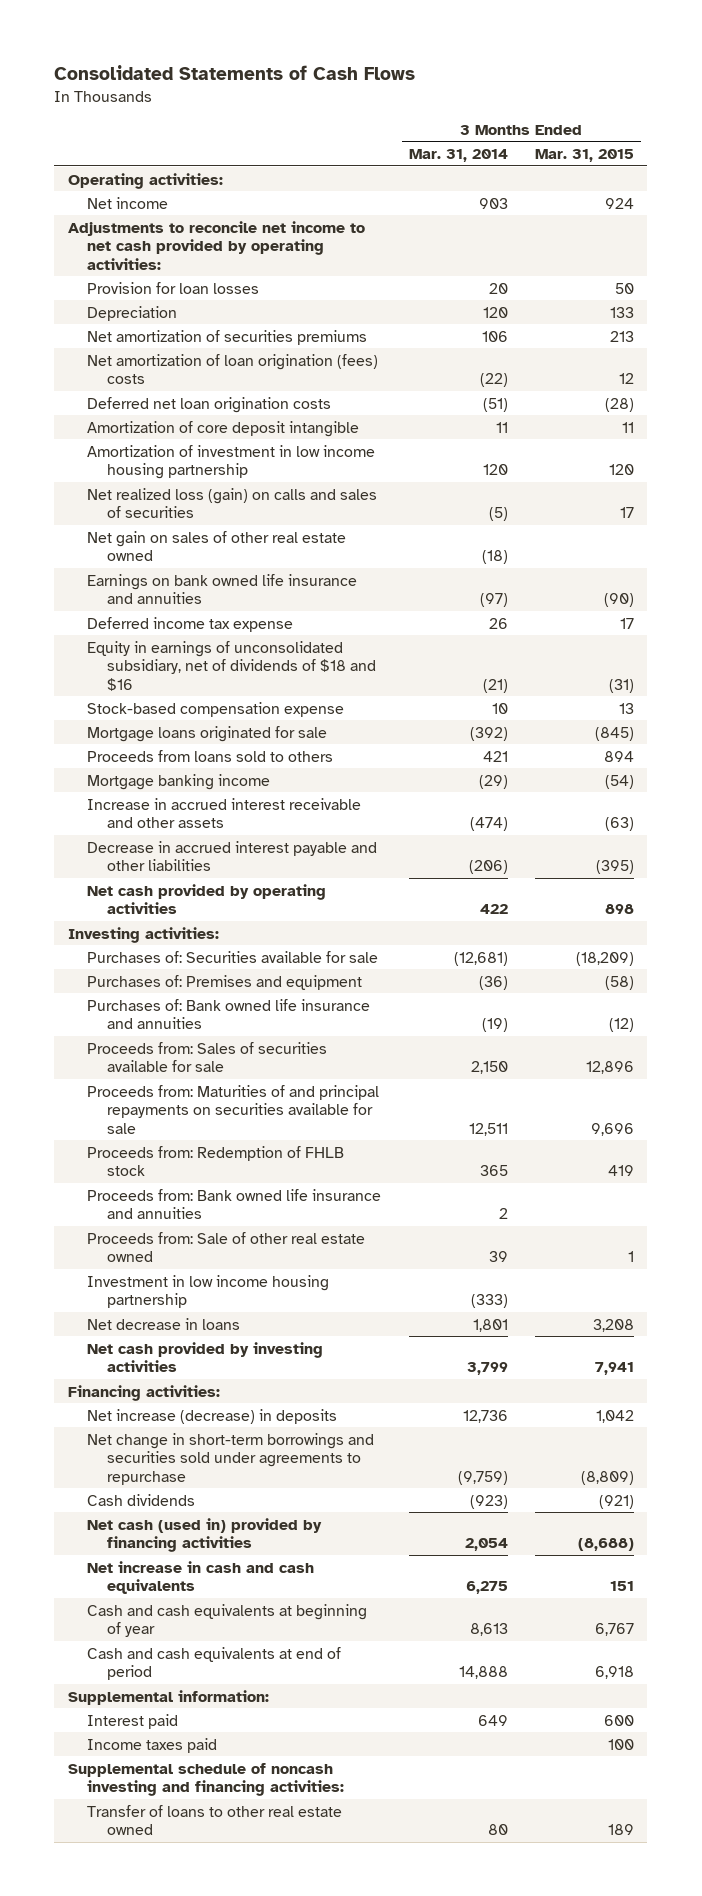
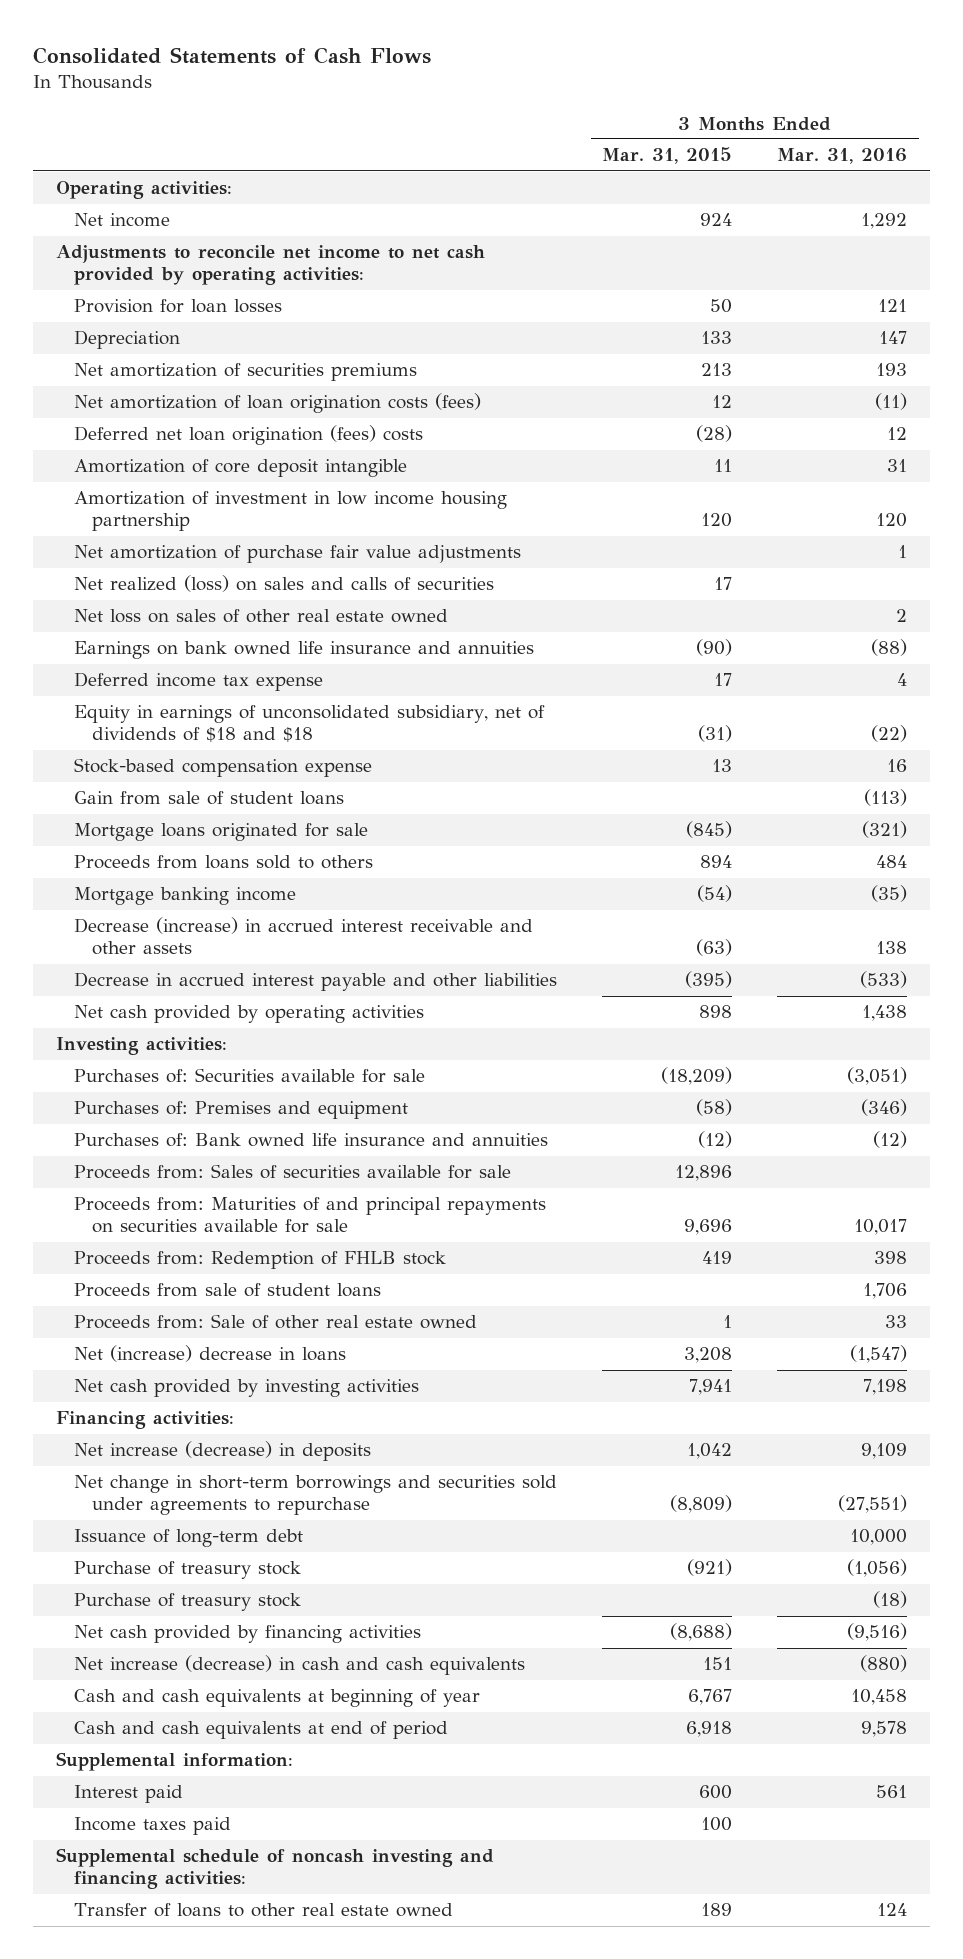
[408,149,508,163] Mar. 31, 2014 -> none
none -> [777,148,908,165] Mar. 31, 2016
[87,353,379,385] Net amortization of loan origination (fees) costs -> [74,393,482,414] Net amortization of loan origination costs (fees)
[87,396,332,413] Deferred net loan origination costs -> [74,425,424,446] Deferred net loan origination (fees) costs
none -> [74,545,522,564] Net amortization of purchase fair value adjustments
[87,487,378,519] Net realized loss (gain) on calls and sales of securities -> [74,575,495,593] Net realized (loss) on sales and calls of securities
[87,530,347,562] Net gain on sales of other real estate owned -> [74,609,449,624] Net loss on sales of other real estate owned
[87,640,376,691] Equity in earnings of unconsolidated subsidiary, net of dividends of $18 and $16 -> [74,705,546,743] Equity in earnings of unconsolidated subsidiary, net of dividends of $18 and $18
none -> [74,791,345,806] Gain from sale of student loans
[87,797,362,829] Increase in accrued interest receivable and other assets -> [74,917,534,956] Decrease (increase) in accrued interest receivable and other assets
[87,1188,382,1220] Proceeds from: Bank owned life insurance and annuities -> none
none -> [74,1283,382,1298] Proceeds from sale of student loans
[87,1274,330,1309] Investment in low income housing partnership -> none
[87,1317,241,1330] Net decrease in loans -> [74,1345,347,1363] Net (increase) decrease in loans
none -> [74,1529,304,1548] Issuance of long-term debt
[87,1493,196,1506] Cash dividends -> [74,1561,302,1580] Purchase of treasury stock
none -> [74,1593,302,1612] Purchase of treasury stock
[87,1517,323,1553] Net cash (used in) provided by financing activities -> [74,1625,422,1644] Net cash provided by financing activities
[87,1560,315,1595] Net increase in cash and cash equivalents -> [74,1655,526,1676] Net increase (decrease) in cash and cash equivalents

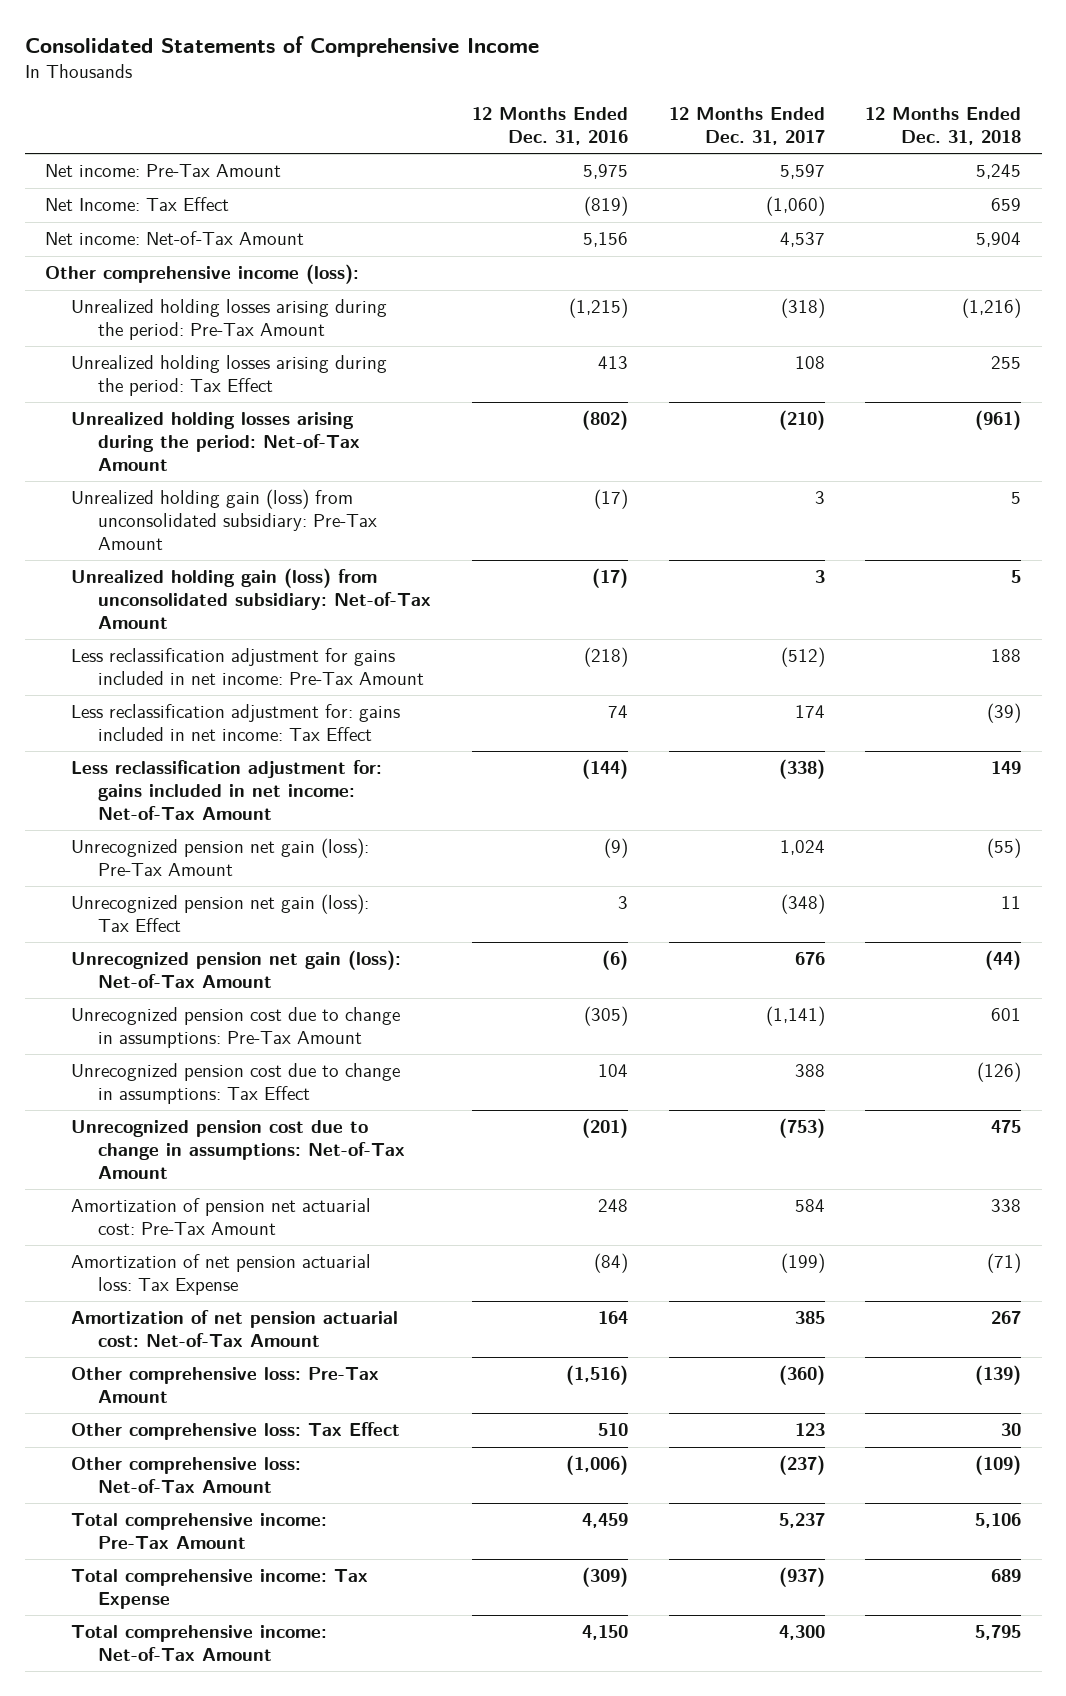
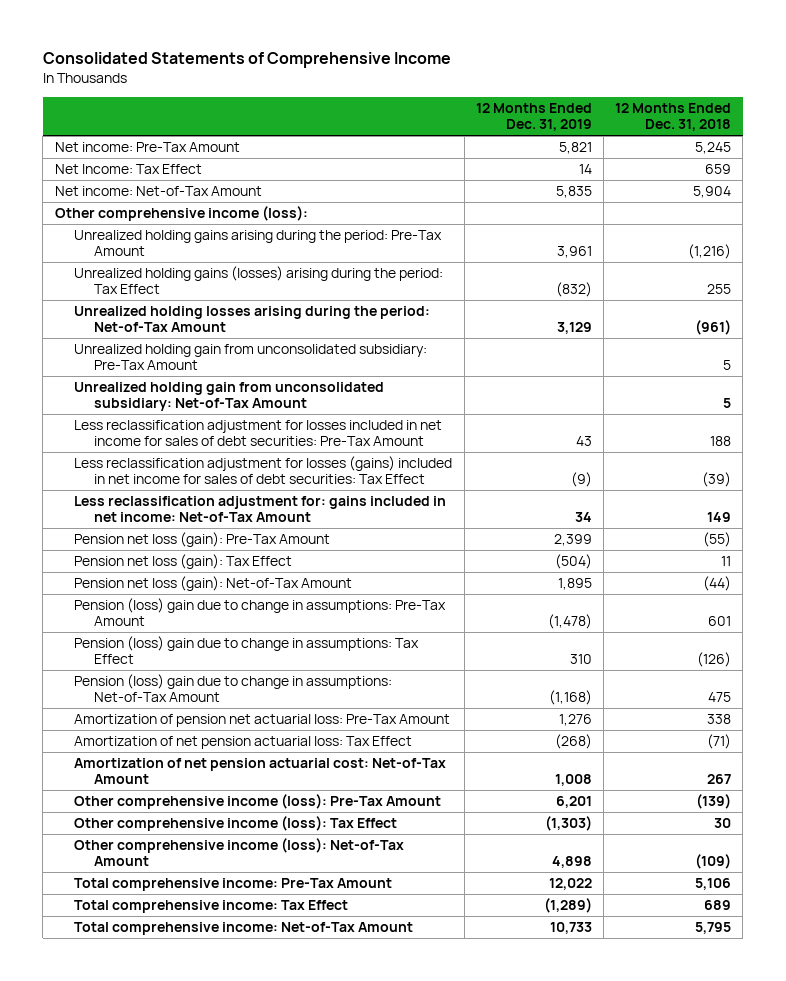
[471,107,628,146] 12 Months Ended Dec. 31, 2016 -> none
[668,107,825,146] 12 Months Ended Dec. 31, 2017 -> none
none -> [475,102,592,132] 12 Months Ended Dec. 31, 2019
[71,299,388,340] Unrealized holding losses arising during the period: Pre-Tax Amount -> [74,229,443,257] Unrealized holding gains arising during the period: Pre-Tax Amount
[71,355,388,396] Unrealized holding losses arising during the period: Tax Effect -> [74,265,444,295] Unrealized holding gains (losses) arising during the period: Tax Effect
[71,489,377,550] Unrealized holding gain (loss) from unconsolidated subsidiary: Pre-Tax Amount -> [74,343,428,371] Unrealized holding gain from unconsolidated subsidiary: Pre-Tax Amount
[71,568,431,629] Unrealized holding gain (loss) from unconsolidated subsidiary: Net-of-Tax Amount -> [74,381,385,412] Unrealized holding gain from unconsolidated subsidiary: Net-of-Tax Amount
[71,648,424,685] Less reclassification adjustment for gains included in net income: Pre-Tax Amount -> [74,419,443,447] Less reclassification adjustment for losses included in net income for sales of debt securities: Pre-Tax Amount
[71,704,401,741] Less reclassification adjustment for: gains included in net income: Tax Effect -> [74,455,453,485] Less reclassification adjustment for losses (gains) included in net income for sales of debt securities: Tax Effect
[71,838,370,876] Unrecognized pension net gain (loss): Pre-Tax Amount -> [74,531,331,547] Pension net loss (gain): Pre-Tax Amount
[71,894,370,932] Unrecognized pension net gain (loss): Tax Effect -> [74,553,293,569] Pension net loss (gain): Tax Effect
[71,950,402,988] Unrecognized pension net gain (loss): Net-of-Tax Amount -> [74,575,353,591] Pension net loss (gain): Net-of-Tax Amount
[71,1007,401,1048] Unrecognized pension cost due to change in assumptions: Pre-Tax Amount -> [74,597,447,627] Pension (loss) gain due to change in assumptions: Pre-Tax Amount
[71,1063,401,1104] Unrecognized pension cost due to change in assumptions: Tax Effect -> [74,635,420,665] Pension (loss) gain due to change in assumptions: Tax Effect
[71,1120,405,1179] Unrecognized pension cost due to change in assumptions: Net-of-Tax Amount -> [74,673,393,703] Pension (loss) gain due to change in assumptions: Net-of-Tax Amount
[71,1198,372,1235] Amortization of pension net actuarial cost: Pre-Tax Amount -> [74,713,451,727] Amortization of pension net actuarial loss: Pre-Tax Amount
[71,1254,372,1295] Amortization of net pension actuarial loss: Tax Expense -> [74,735,413,749] Amortization of net pension actuarial loss: Tax Effect
[71,1367,380,1403] Other comprehensive loss: Pre-Tax Amount -> [74,793,442,809] Other comprehensive income (loss): Pre-Tax Amount
[71,1422,401,1441] Other comprehensive loss: Tax Effect -> [74,815,398,831] Other comprehensive income (loss): Tax Effect
[71,1457,302,1493] Other comprehensive loss: Net-of-Tax Amount -> [74,837,405,867] Other comprehensive income (loss): Net-of-Tax Amount
[71,1569,369,1609] Total comprehensive income: Tax Expense -> [74,899,349,913] Total comprehensive income: Tax Effect

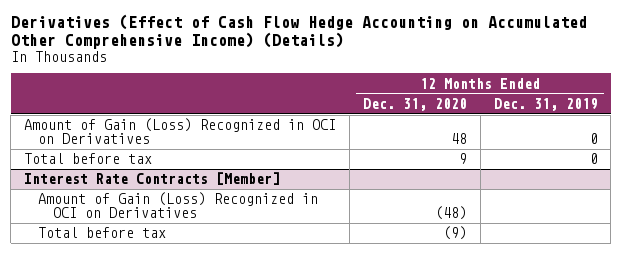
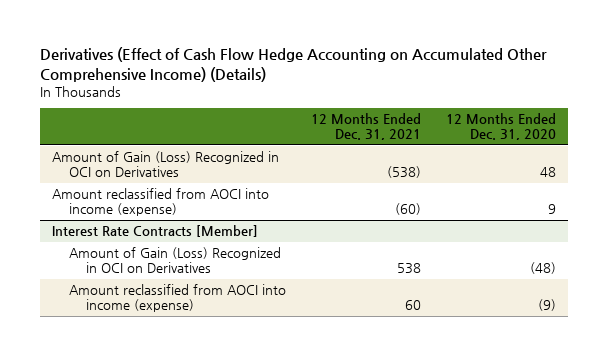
[493,97,598,111] Dec. 31, 2019 -> none
none -> [311,113,422,141] 12 Months Ended Dec. 31, 2021
[23,153,152,165] Total before tax -> [52,188,270,217] Amount reclassified from AOCI into income (expense)
[38,227,167,239] Total before tax -> [69,284,287,313] Amount reclassified from AOCI into income (expense)

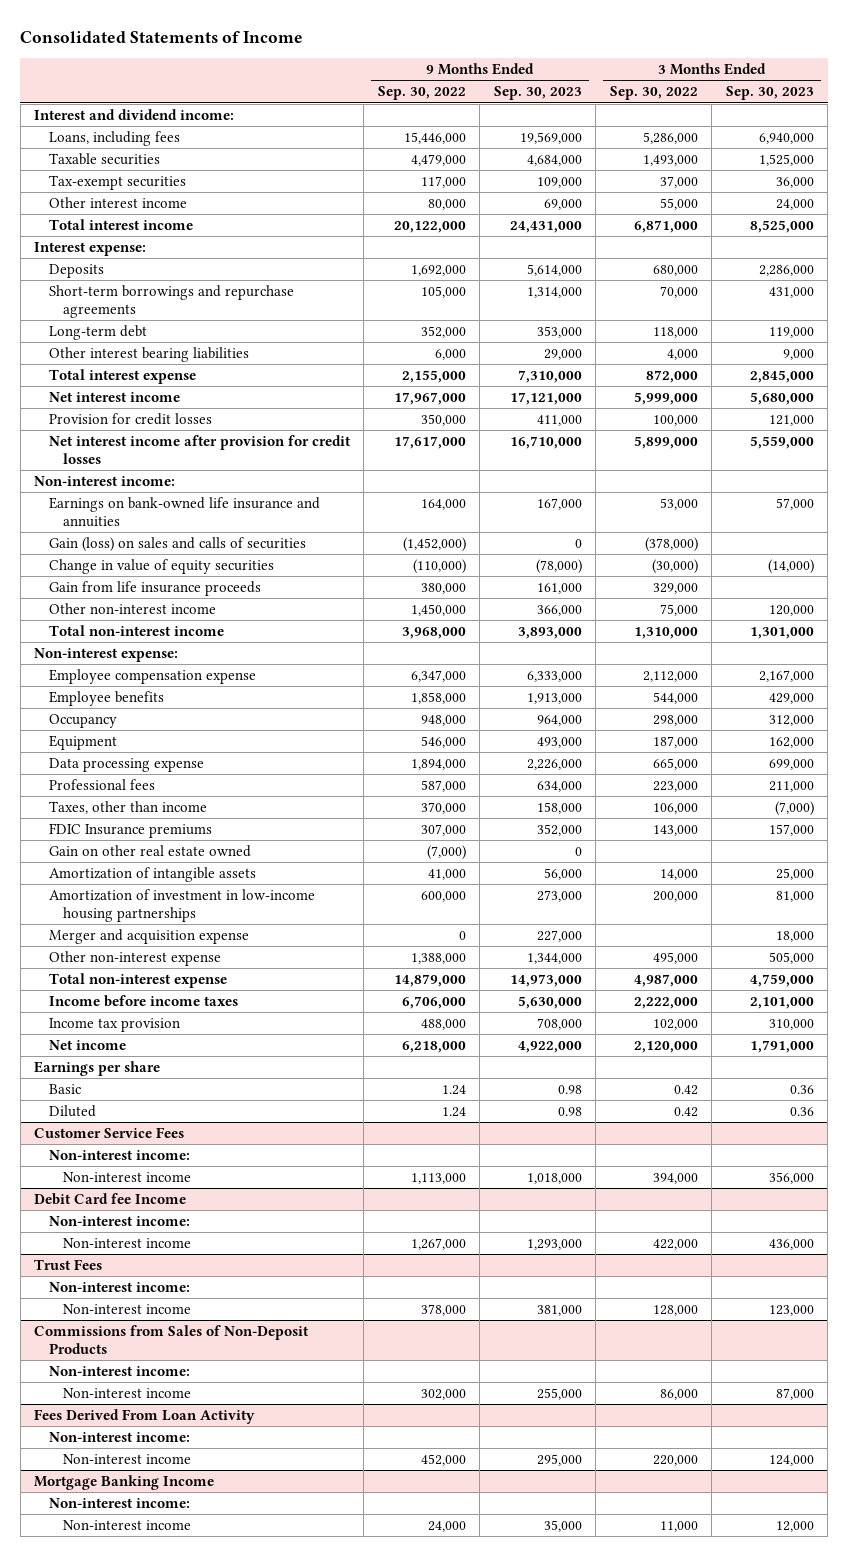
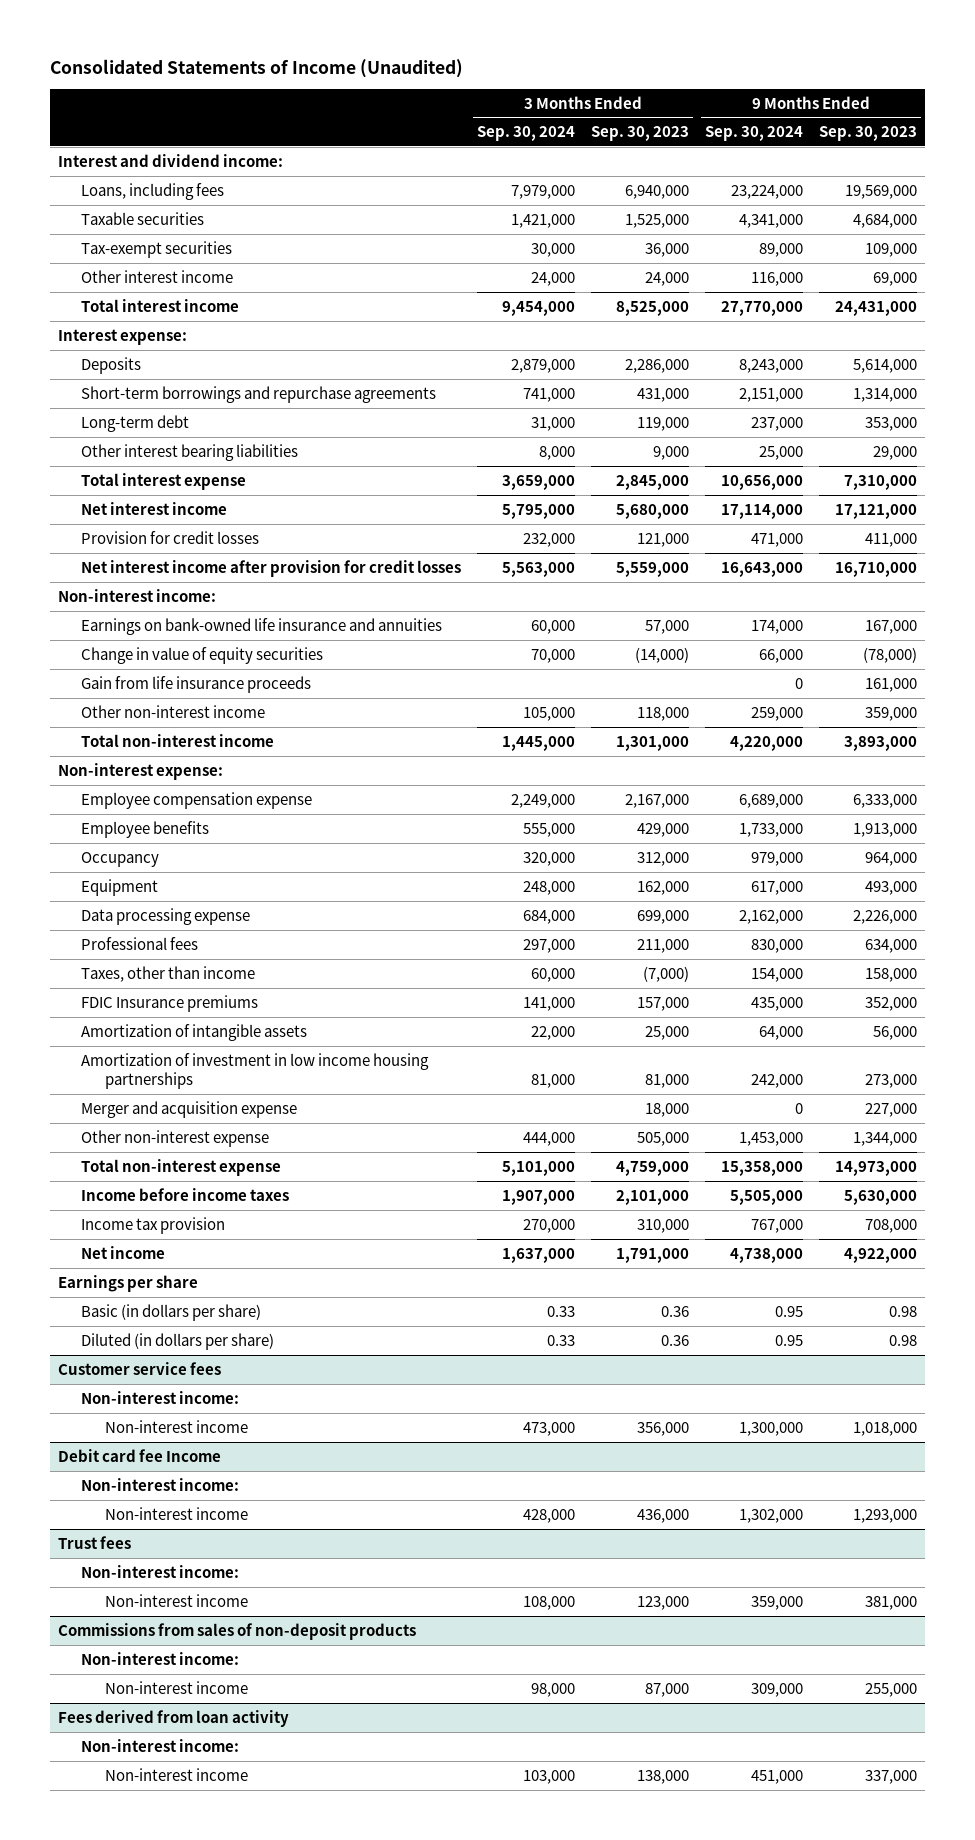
[20,31,304,44] Consolidated Statements of Income -> [49,58,463,78] Consolidated Statements of Income (Unaudited)
[377,86,466,101] Sep. 30, 2022 -> none
[609,86,698,101] Sep. 30, 2022 -> none
none -> [477,126,576,142] Sep. 30, 2024
none -> [705,126,804,142] Sep. 30, 2024
[48,536,306,552] Gain (loss) on sales and calls of securities -> none
[536,604,582,616] 366,000 -> [865,706,918,721] 359,000
[768,604,814,616] 120,000 -> [637,706,690,721] 118,000
[48,844,251,857] Gain on other real estate owned -> none
[48,888,315,922] Amortization of investment in low-income housing partnerships -> [81,1052,430,1090] Amortization of investment in low income housing partnerships
[48,1083,81,1094] Basic -> [81,1303,262,1321] Basic (in dollars per share)
[48,1104,96,1117] Diluted -> [81,1332,275,1350] Diluted (in dollars per share)
[34,1126,185,1138] Customer Service Fees -> [57,1361,221,1375] Customer service fees
[34,1192,187,1205] Debit Card fee Income -> [57,1448,221,1462] Debit card fee Income
[34,1258,103,1270] Trust Fees -> [57,1535,131,1549] Trust fees
[34,1324,310,1354] Commissions from Sales of Non-Deposit Products -> [57,1622,416,1640] Commissions from sales of non-deposit products
[48,1431,190,1442] Non-interest income: -> none
[63,1453,192,1464] Non-interest income -> none
[34,1474,215,1490] Mortgage Banking Income -> none
[34,1408,256,1424] Fees Derived From Loan Activity -> [57,1709,289,1727] Fees derived from loan activity
[543,1519,582,1532] 35,000 -> [865,1769,918,1784] 337,000
[775,1520,814,1532] 12,000 -> [637,1769,690,1784] 138,000

